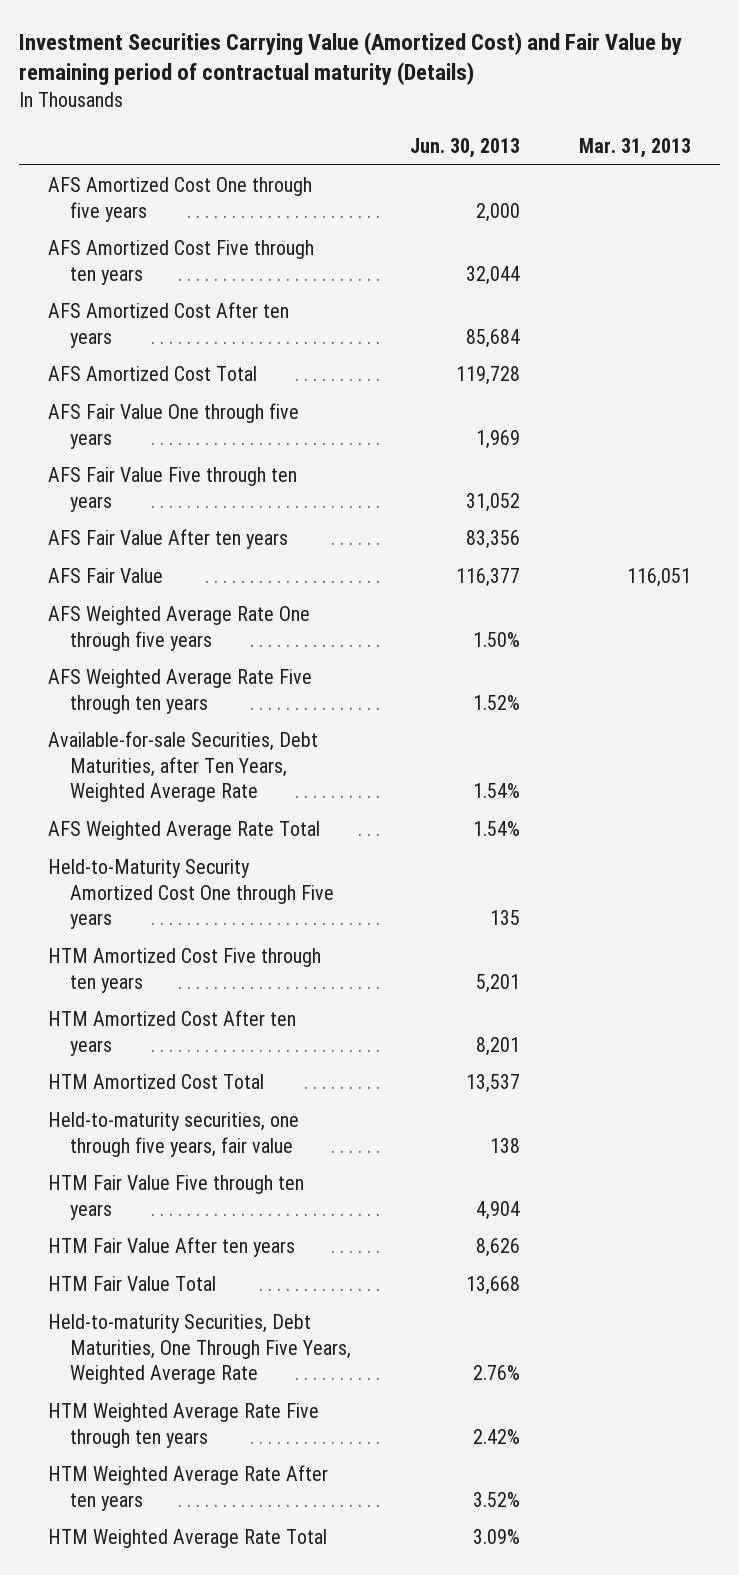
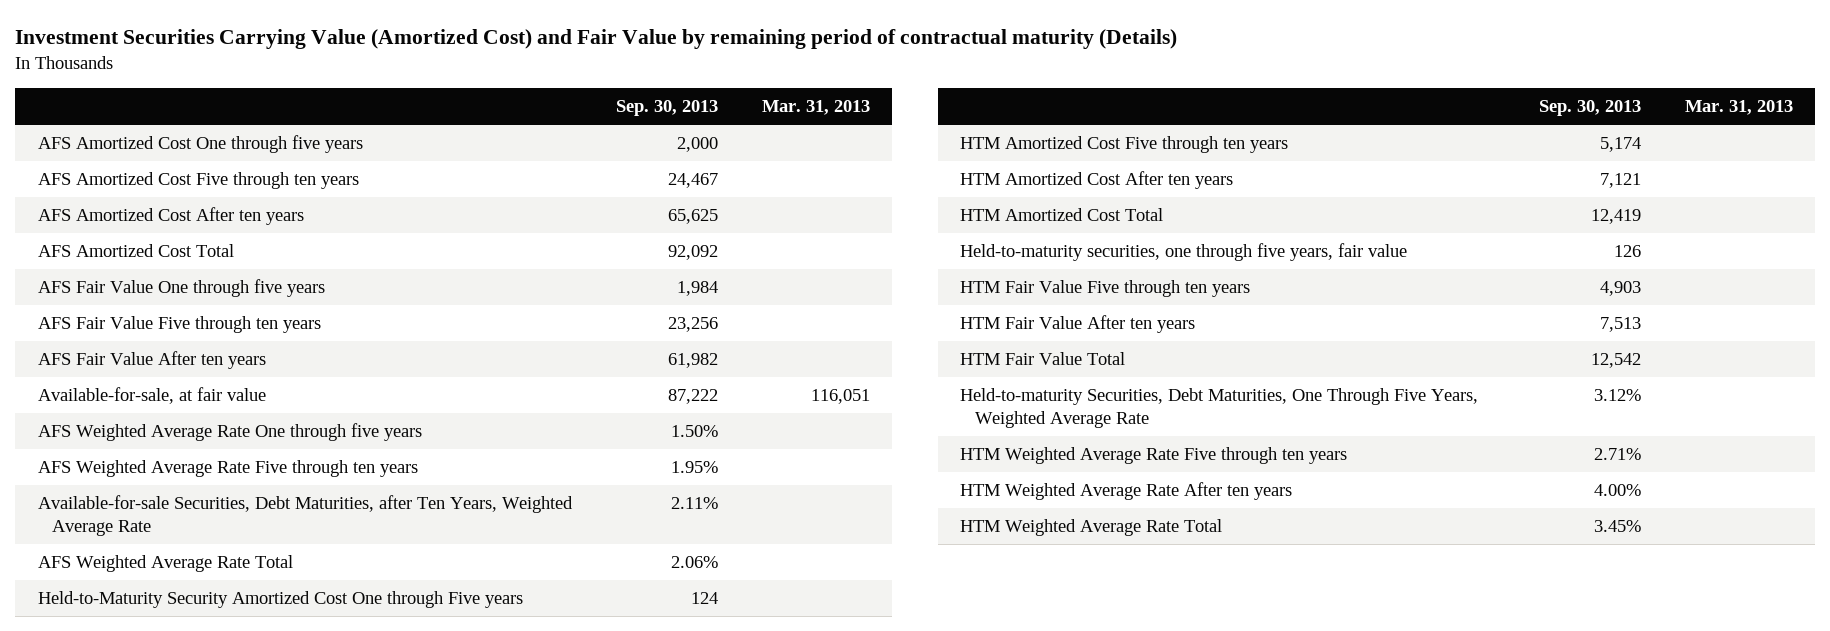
[409,137,520,158] Jun. 30, 2013 -> none
none -> [615,100,718,117] Sep. 30, 2013
[48,568,164,584] AFS Fair Value -> [37,387,266,405] Available-for-sale, at fair value

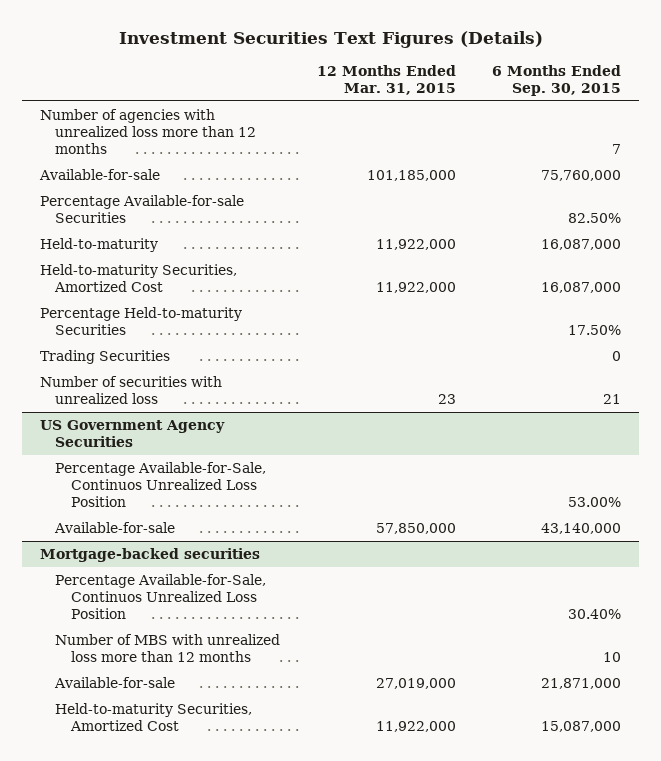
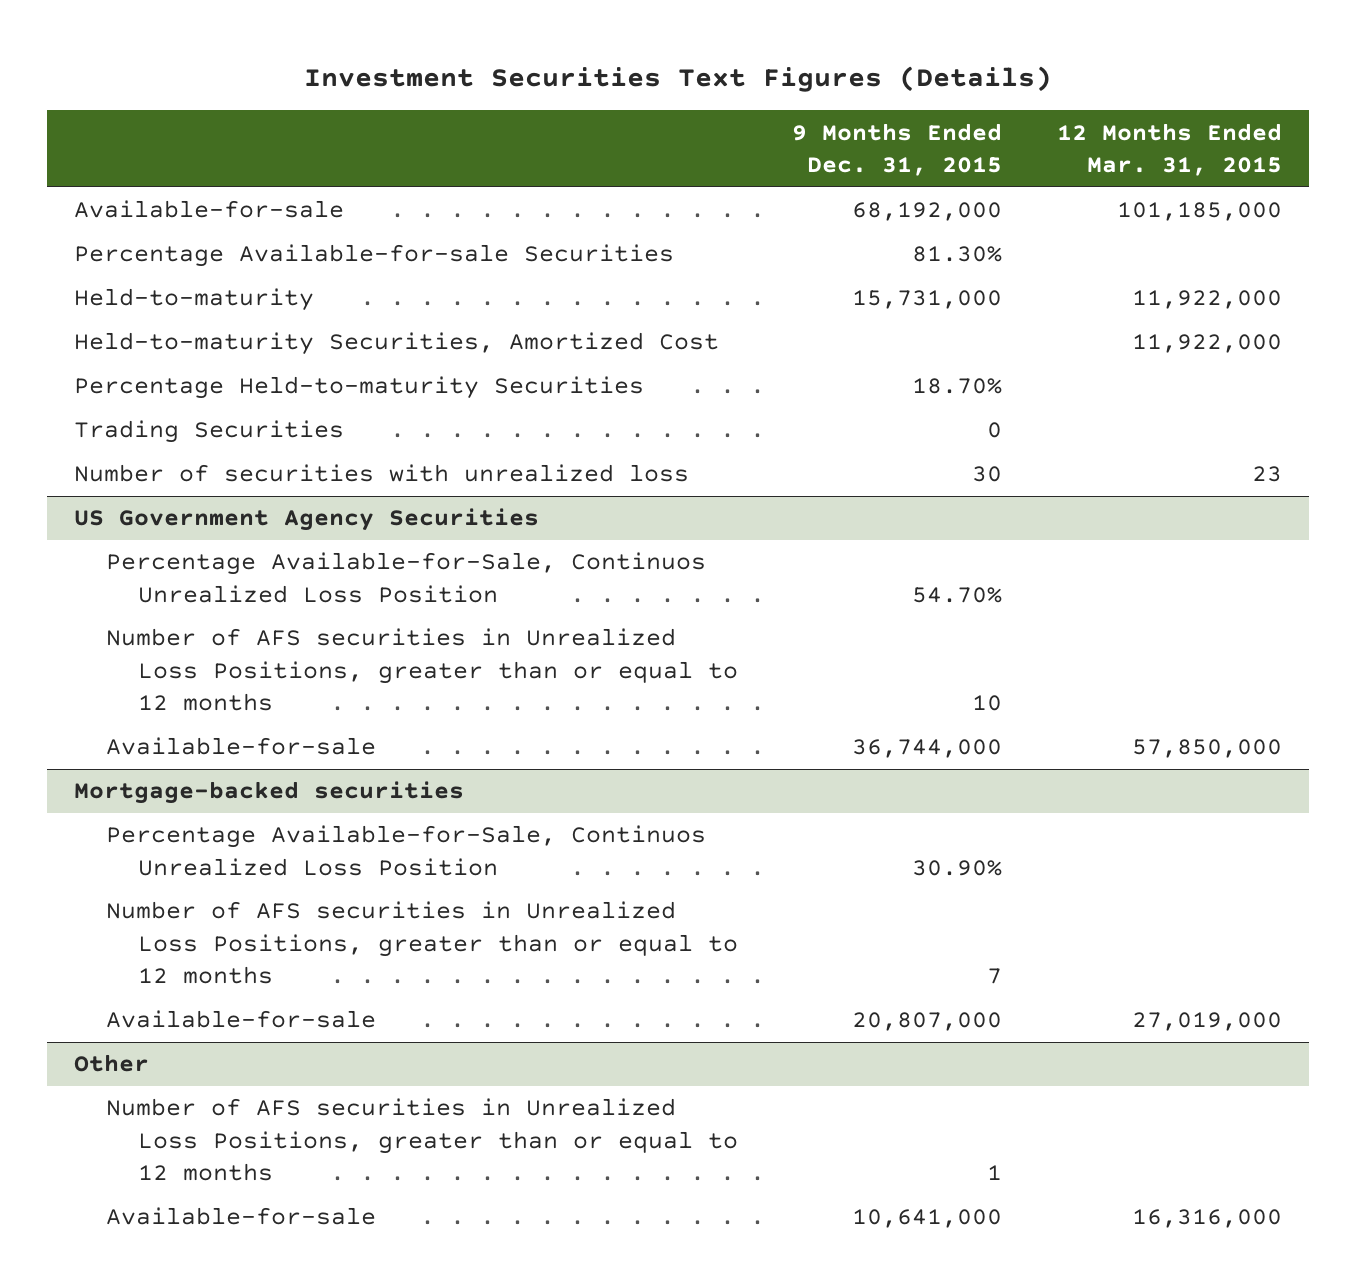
[492,64,622,97] 6 Months Ended Sep. 30, 2015 -> none
none -> [792,122,1003,177] 9 Months Ended Dec. 31, 2015
[40,108,257,155] Number of agencies with unrealized loss more than 12 months -> none
none -> [106,628,739,711] Number of AFS securities in Unrealized Loss Positions, greater than or equal to 12 months
[55,633,281,663] Number of MBS with unrealized loss more than 12 months -> none
none -> [106,901,739,984] Number of AFS securities in Unrealized Loss Positions, greater than or equal to 12 months
[55,702,253,732] Held-to-maturity Securities, Amortized Cost -> none
none -> [74,1054,150,1073] Other
none -> [106,1098,739,1181] Number of AFS securities in Unrealized Loss Positions, greater than or equal to 12 months
none -> [106,1207,377,1226] Available-for-sale

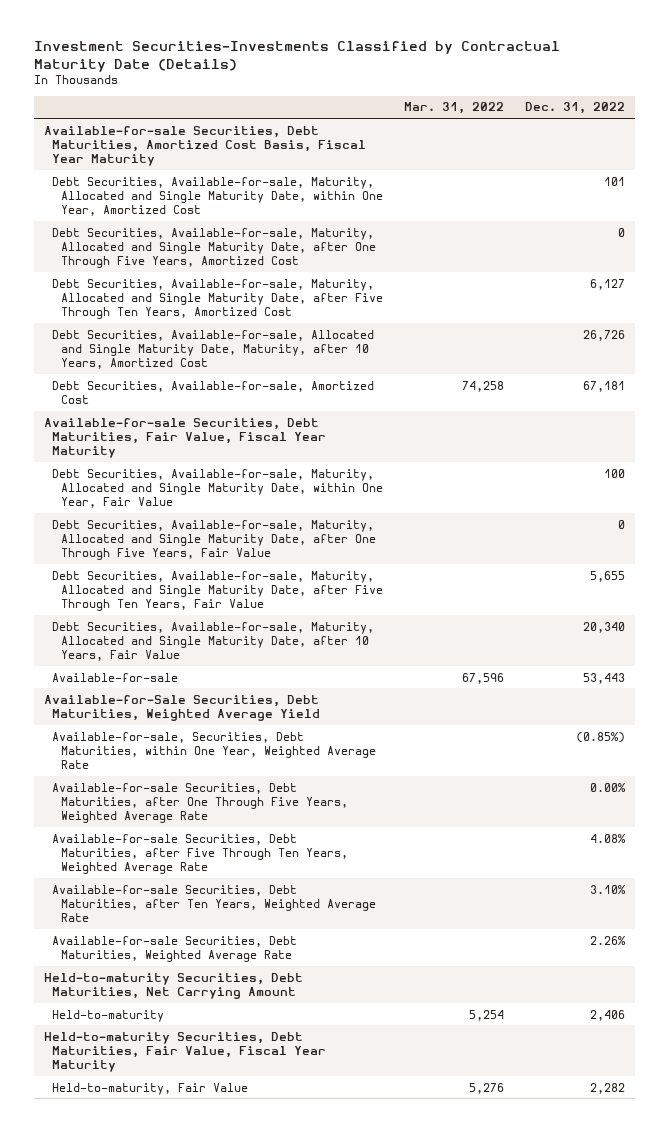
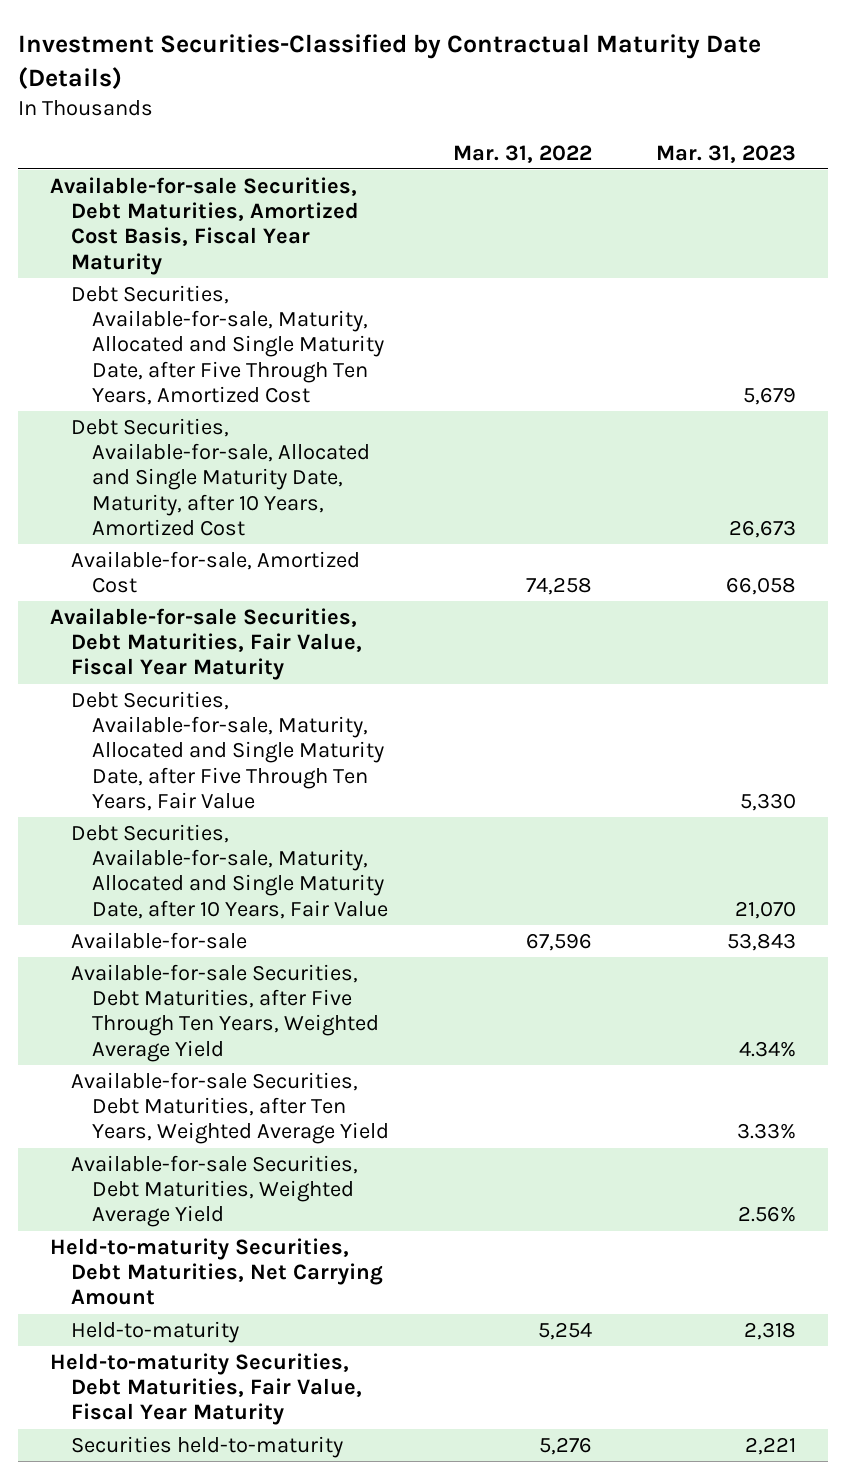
[33,41,560,73] Investment Securities-Investments Classified by Contractual Maturity Date (Details) -> [17,33,761,89] Investment Securities-Classified by Contractual Maturity Date (Details)
[524,102,625,115] Dec. 31, 2022 -> none
none -> [656,144,797,163] Mar. 31, 2023
[52,176,384,216] Debt Securities, Available-for-sale, Maturity, Allocated and Single Maturity Date, within One Year, Amortized Cost -> none
[52,227,377,268] Debt Securities, Available-for-sale, Maturity, Allocated and Single Maturity Date, after One Through Five Years, Amortized Cost -> none
[52,380,375,404] Debt Securities, Available-for-sale, Amortized Cost -> [70,550,360,594] Available-for-sale, Amortized Cost
[52,468,384,508] Debt Securities, Available-for-sale, Maturity, Allocated and Single Maturity Date, within One Year, Fair Value -> none
[52,519,377,560] Debt Securities, Available-for-sale, Maturity, Allocated and Single Maturity Date, after One Through Five Years, Fair Value -> none
[43,694,321,721] Available-for-Sale Securities, Debt Maturities, Weighted Average Yield -> none
[52,731,377,769] Available-for-sale, Securities, Debt Maturities, within One Year, Weighted Average Rate -> none
[52,782,349,823] Available-for-sale Securities, Debt Maturities, after One Through Five Years, Weighted Average Rate -> none
[52,833,349,874] Available-for-sale Securities, Debt Maturities, after Five Through Ten Years, Weighted Average Rate -> [70,963,379,1062] Available-for-sale Securities, Debt Maturities, after Five Through Ten Years, Weighted Average Yield
[52,884,377,922] Available-for-sale Securities, Debt Maturities, after Ten Years, Weighted Average Rate -> [70,1071,389,1145] Available-for-sale Securities, Debt Maturities, after Ten Years, Weighted Average Yield
[52,935,298,962] Available-for-sale Securities, Debt Maturities, Weighted Average Rate -> [70,1154,358,1228] Available-for-sale Securities, Debt Maturities, Weighted Average Yield
[52,1082,249,1095] Held-to-maturity, Fair Value -> [70,1435,343,1458] Securities held-to-maturity

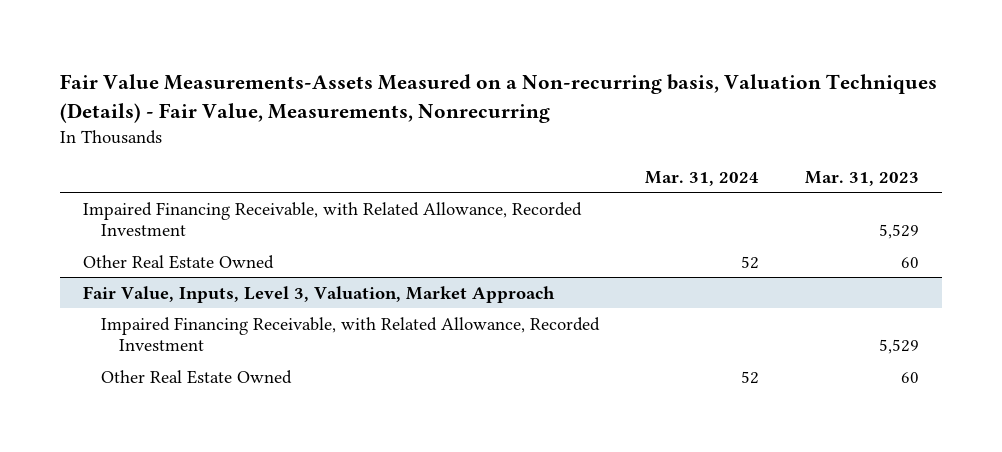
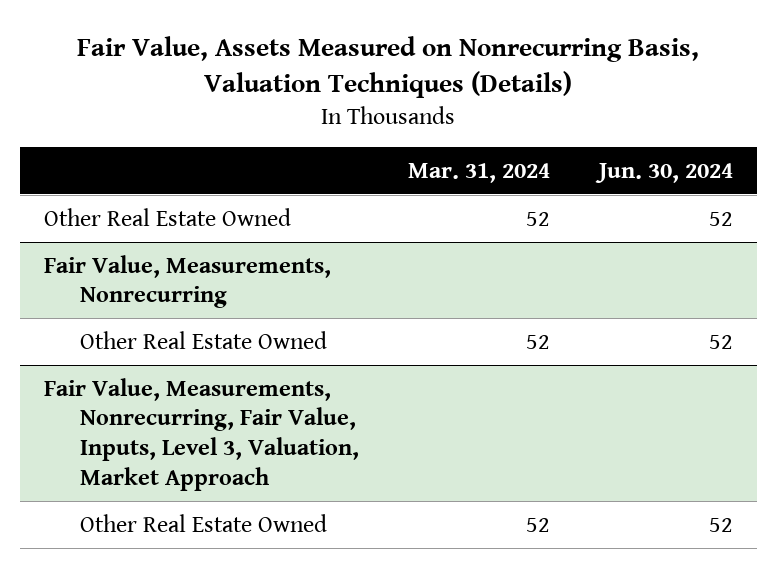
[60,73,938,123] Fair Value Measurements-Assets Measured on a Non-recurring basis, Valuation Techniques (Details) - Fair Value, Measurements, Nonrecurring -> [77,35,700,99] Fair Value, Assets Measured on Nonrecurring Basis, Valuation Techniques (Details)
[805,170,920,186] Mar. 31, 2023 -> none
none -> [594,162,733,183] Jun. 30, 2024
[83,201,583,237] Impaired Financing Receivable, with Related Allowance, Recorded Investment -> none
[101,316,601,352] Impaired Financing Receivable, with Related Allowance, Recorded Investment -> none
none -> [44,254,332,309] Fair Value, Measurements, Nonrecurring
none -> [79,330,327,349] Other Real Estate Owned
[83,285,556,303] Fair Value, Inputs, Level 3, Valuation, Market Approach -> [44,377,359,491] Fair Value, Measurements, Nonrecurring, Fair Value, Inputs, Level 3, Valuation, Market Approach

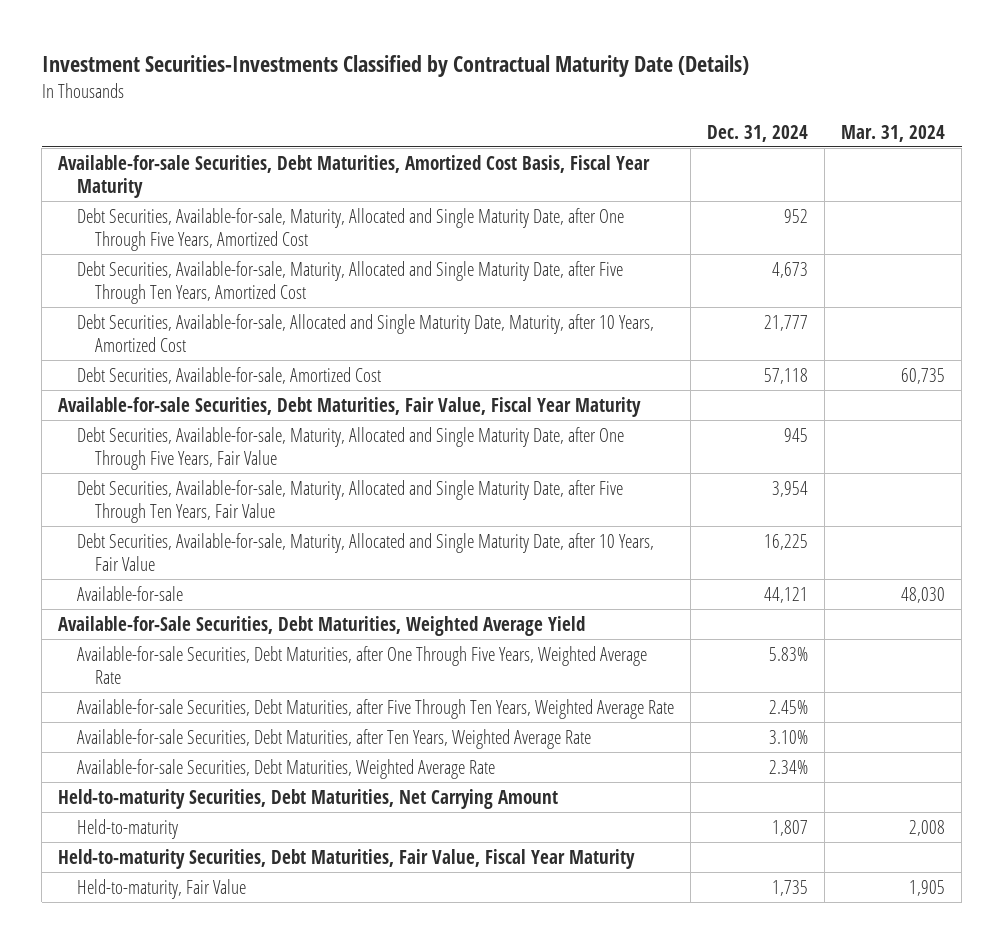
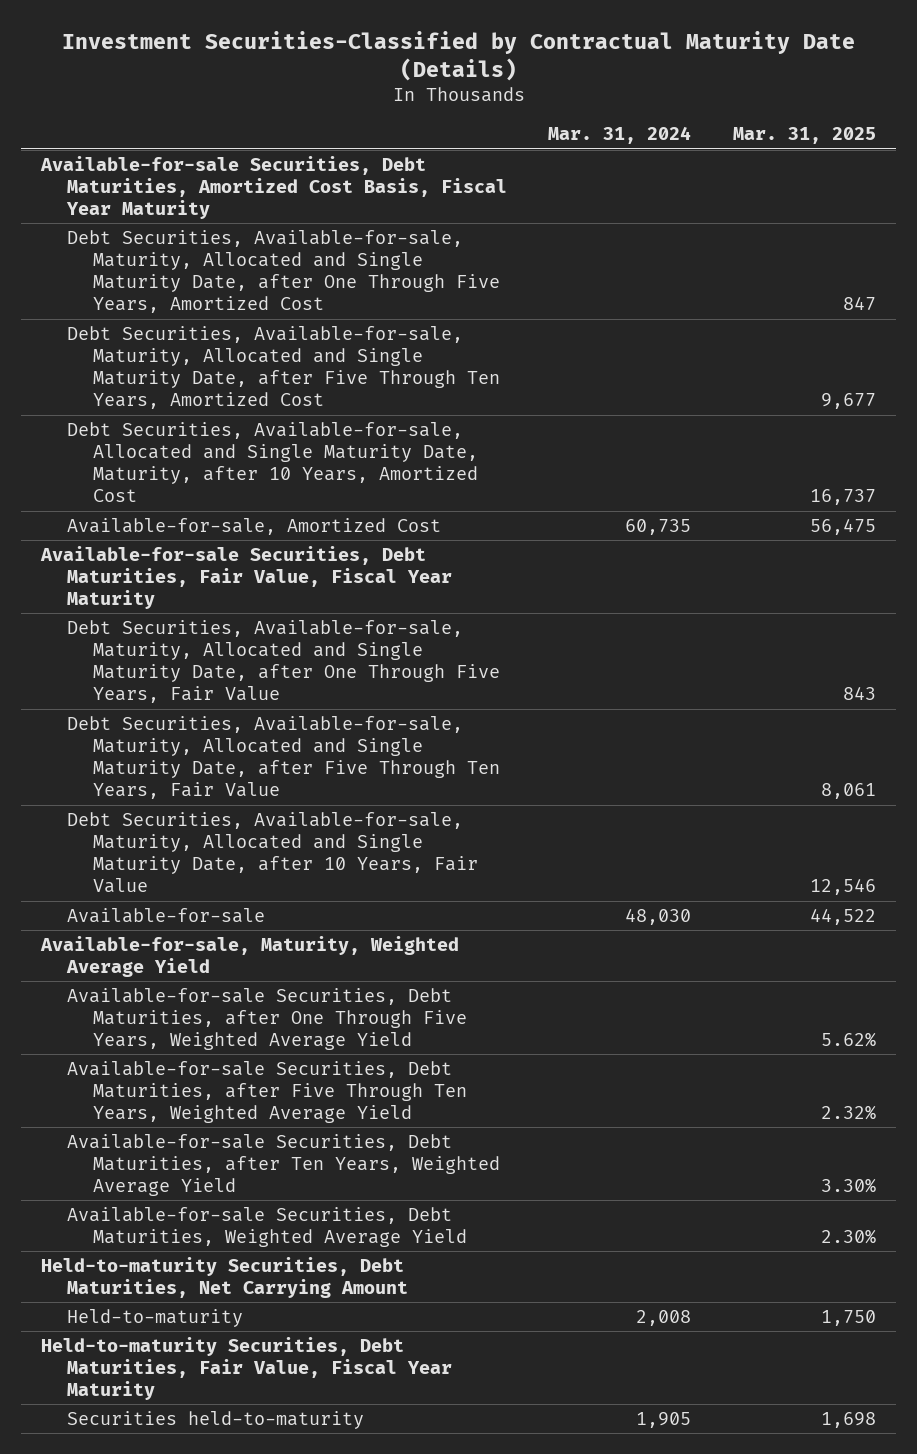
[41,54,749,77] Investment Securities-Investments Classified by Contractual Maturity Date (Details) -> [61,30,855,81] Investment Securities-Classified by Contractual Maturity Date (Details)
[707,124,809,142] Dec. 31, 2024 -> none
none -> [732,127,876,145] Mar. 31, 2025
[76,366,381,384] Debt Securities, Available-for-sale, Amortized Cost -> [67,517,442,535] Available-for-sale, Amortized Cost
[58,615,586,636] Available-for-Sale Securities, Debt Maturities, Weighted Average Yield -> [40,935,460,978] Available-for-sale, Maturity, Weighted Average Yield
[76,645,647,684] Available-for-sale Securities, Debt Maturities, after One Through Five Years, Weighted Average Rate -> [67,987,467,1051] Available-for-sale Securities, Debt Maturities, after One Through Five Years, Weighted Average Yield
[76,698,674,719] Available-for-sale Securities, Debt Maturities, after Five Through Ten Years, Weighted Average Rate -> [67,1060,467,1124] Available-for-sale Securities, Debt Maturities, after Five Through Ten Years, Weighted Average Yield
[76,728,591,749] Available-for-sale Securities, Debt Maturities, after Ten Years, Weighted Average Rate -> [67,1133,500,1197] Available-for-sale Securities, Debt Maturities, after Ten Years, Weighted Average Yield
[76,758,495,779] Available-for-sale Securities, Debt Maturities, Weighted Average Rate -> [67,1206,467,1248] Available-for-sale Securities, Debt Maturities, Weighted Average Yield
[76,878,246,899] Held-to-maturity, Fair Value -> [67,1410,365,1429] Securities held-to-maturity

